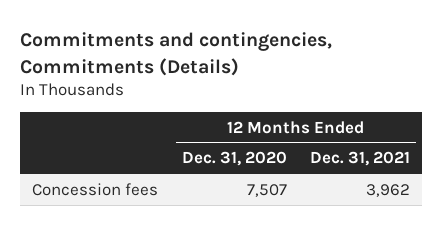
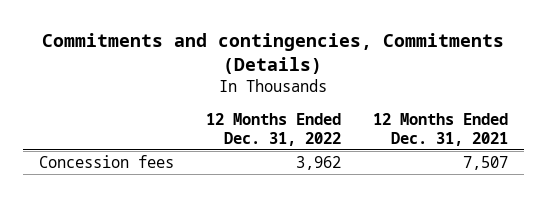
[181,151,287,167] Dec. 31, 2020 -> none
none -> [205,113,341,146] 12 Months Ended Dec. 31, 2022
[365,183,410,197] 3,962 -> [462,156,508,171] 7,507

